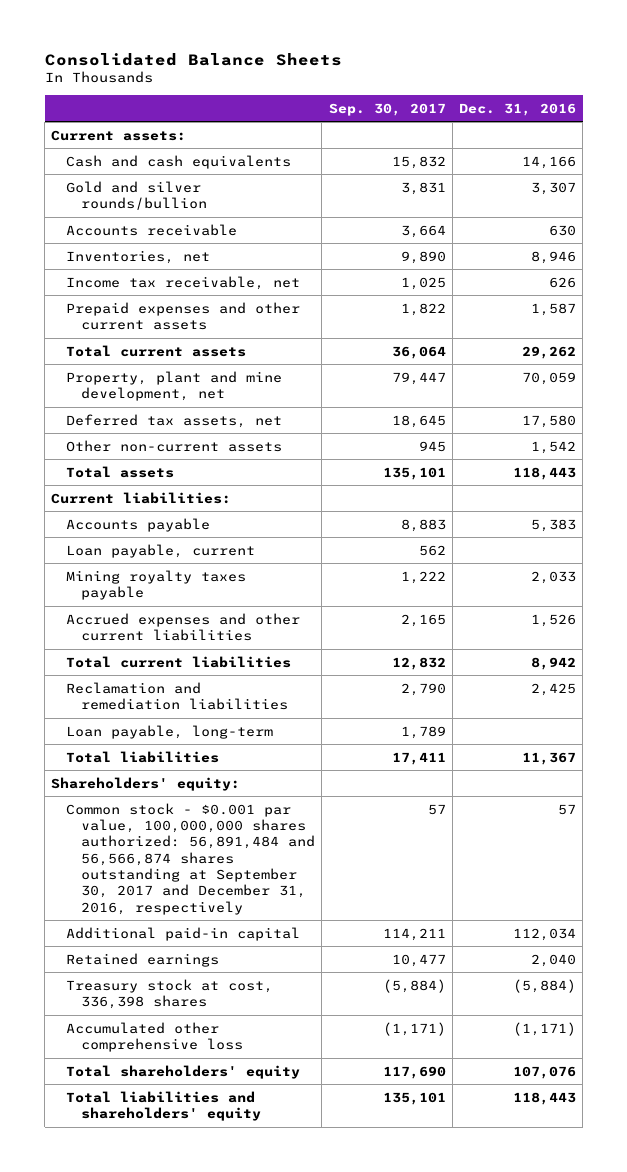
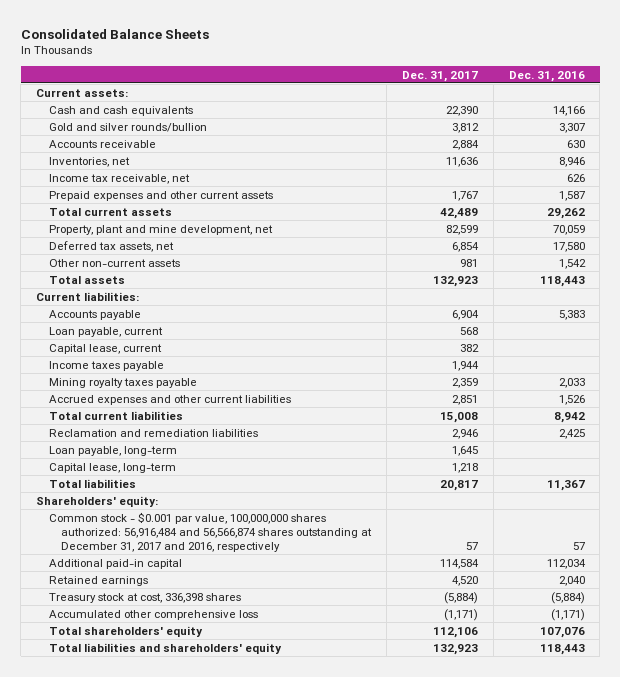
[328,102,446,116] Sep. 30, 2017 -> none
none -> [402,70,479,82] Dec. 31, 2017
none -> [48,343,162,354] Capital lease, current
none -> [48,360,164,371] Income taxes payable
none -> [48,462,176,473] Capital lease, long-term
[66,802,316,915] Common stock - $0.001 par value, 100,000,000 shares authorized: 56,891,484 and 56,566,874 shares outstanding at September 30, 2017 and December 31, 2016, respectively -> [48,511,373,552] Common stock - $0.001 par value, 100,000,000 shares authorized: 56,916,484 and 56,566,874 shares outstanding at December 31, 2017 and 2016, respectively

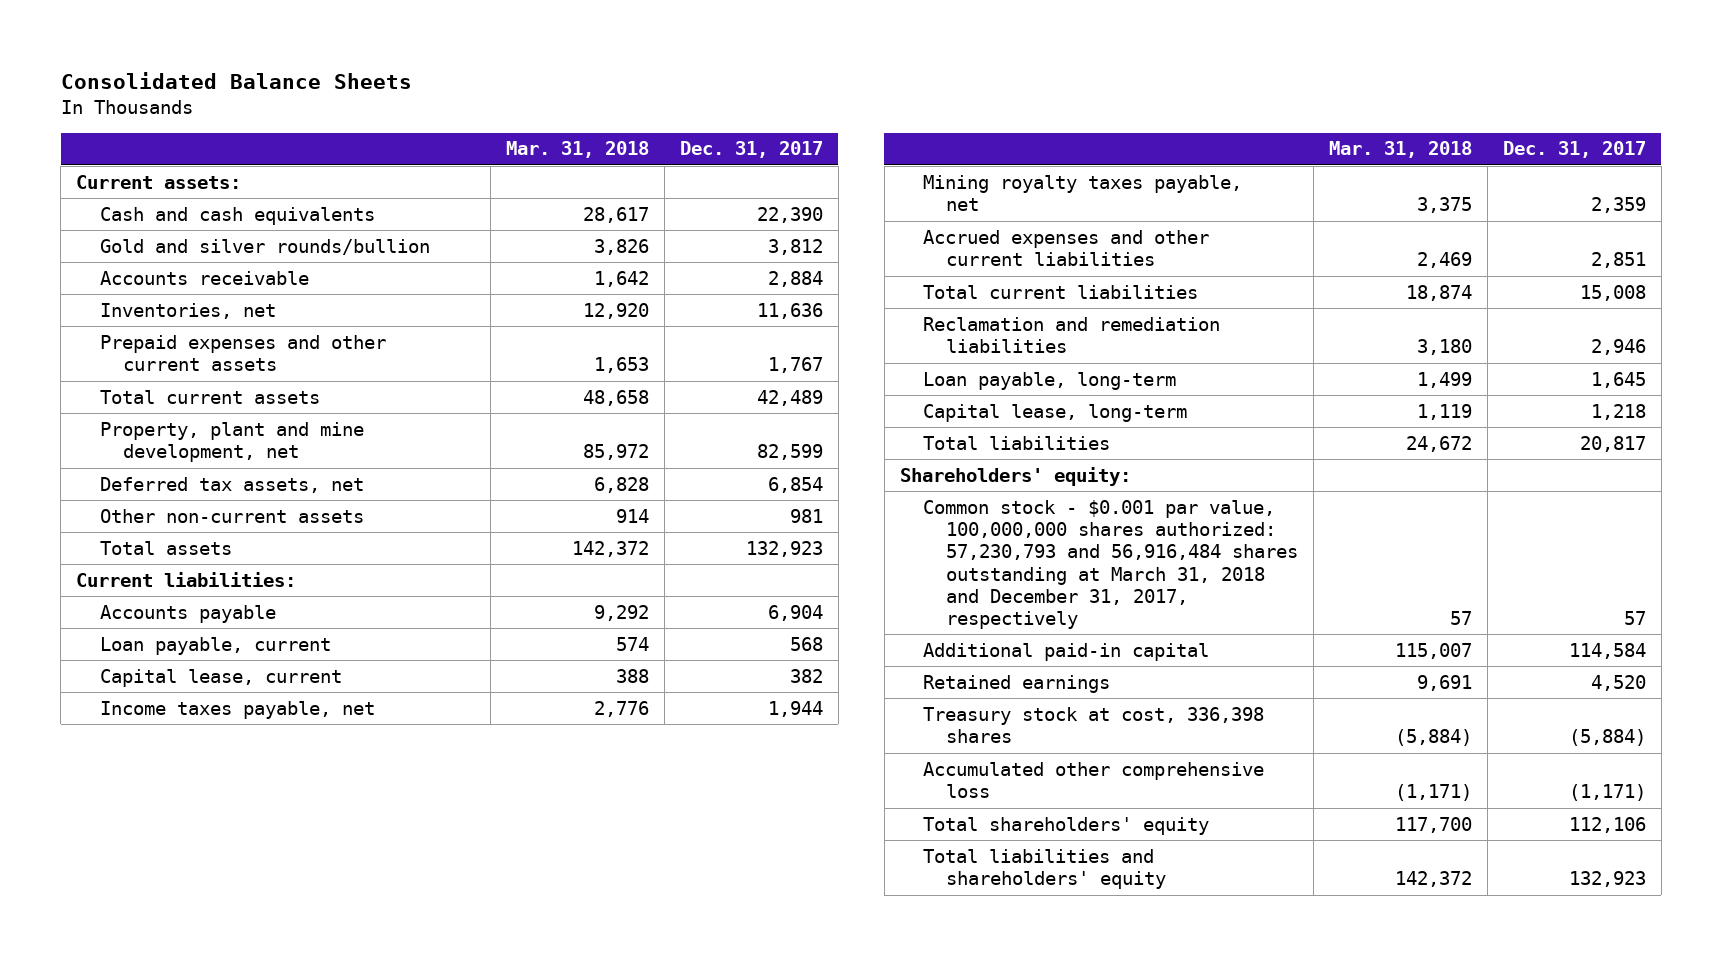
[508,70,585,82] Dec. 31, 2016 -> none
none -> [505,141,649,159] Mar. 31, 2018
[48,173,190,184] Income tax receivable, net -> none
[48,360,164,371] Income taxes payable -> [99,700,375,719] Income taxes payable, net
[48,377,197,388] Mining royalty taxes payable -> [922,174,1242,212] Mining royalty taxes payable, net
[48,511,373,552] Common stock - $0.001 par value, 100,000,000 shares authorized: 56,916,484 and 56,566,874 shares outstanding at December 31, 2017 and 2016, respectively -> [922,499,1299,629] Common stock - $0.001 par value, 100,000,000 shares authorized: 57,230,793 and 56,916,484 shares outstanding at March 31, 2018 and December 31, 2017, respectively

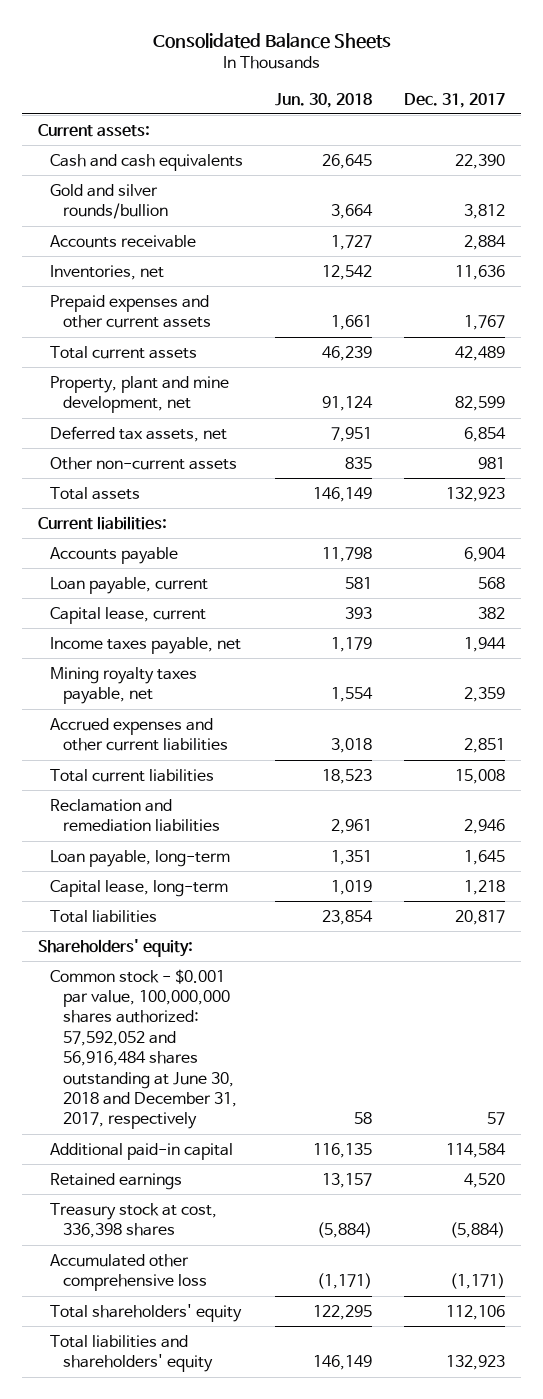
[505,141,649,159] Mar. 31, 2018 -> none
none -> [275,92,373,108] Jun. 30, 2018
[922,499,1299,629] Common stock - $0.001 par value, 100,000,000 shares authorized: 57,230,793 and 56,916,484 shares outstanding at March 31, 2018 and December 31, 2017, respectively -> [50,968,237,1130] Common stock - $0.001 par value, 100,000,000 shares authorized: 57,592,052 and 56,916,484 shares outstanding at June 30, 2018 and December 31, 2017, respectively

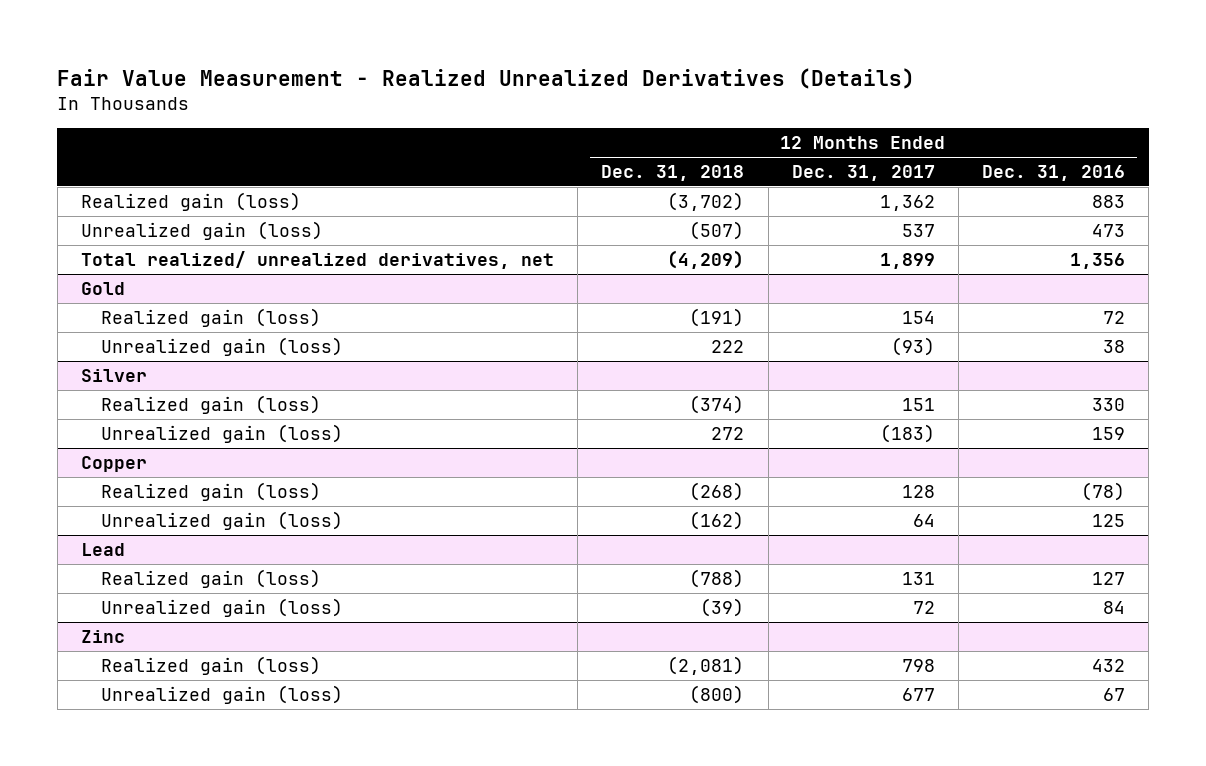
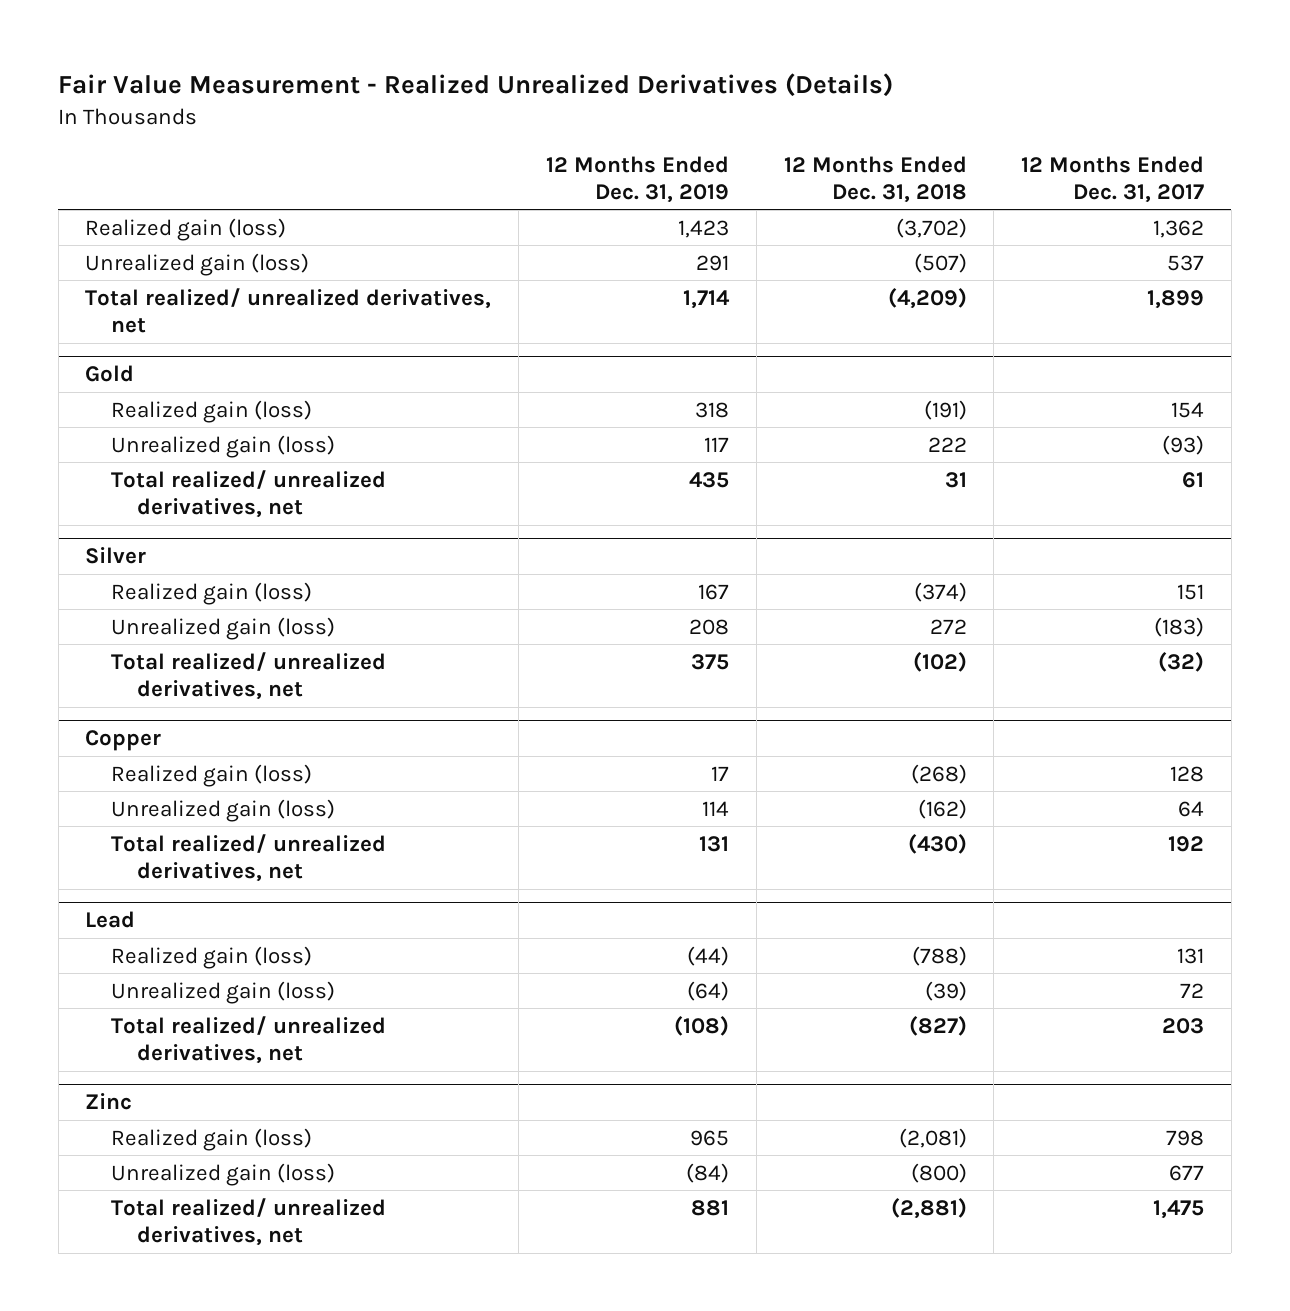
[982,165,1126,182] Dec. 31, 2016 -> none
none -> [546,155,730,203] 12 Months Ended Dec. 31, 2019
none -> [111,469,387,519] Total realized/ unrealized derivatives, net
none -> [111,651,387,701] Total realized/ unrealized derivatives, net
none -> [111,833,387,883] Total realized/ unrealized derivatives, net
none -> [111,1015,387,1065] Total realized/ unrealized derivatives, net
none -> [111,1197,387,1247] Total realized/ unrealized derivatives, net

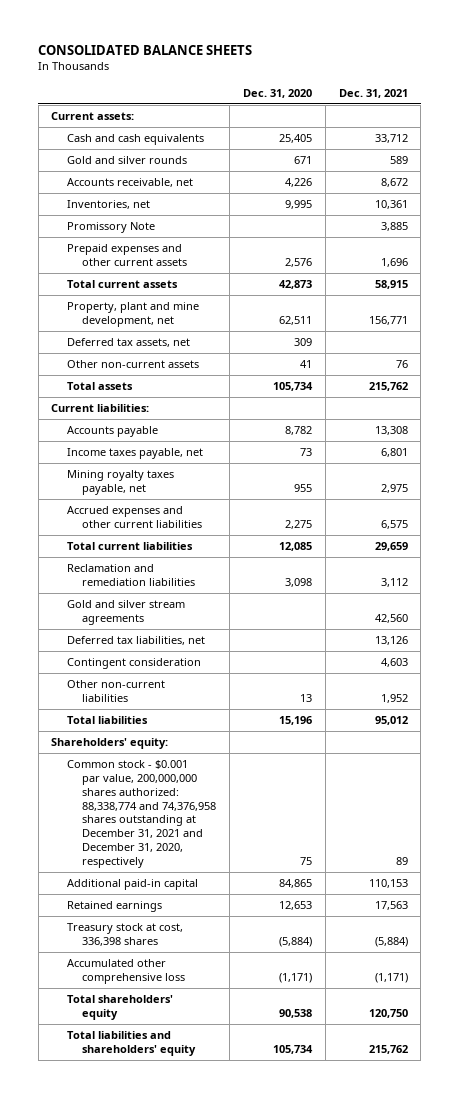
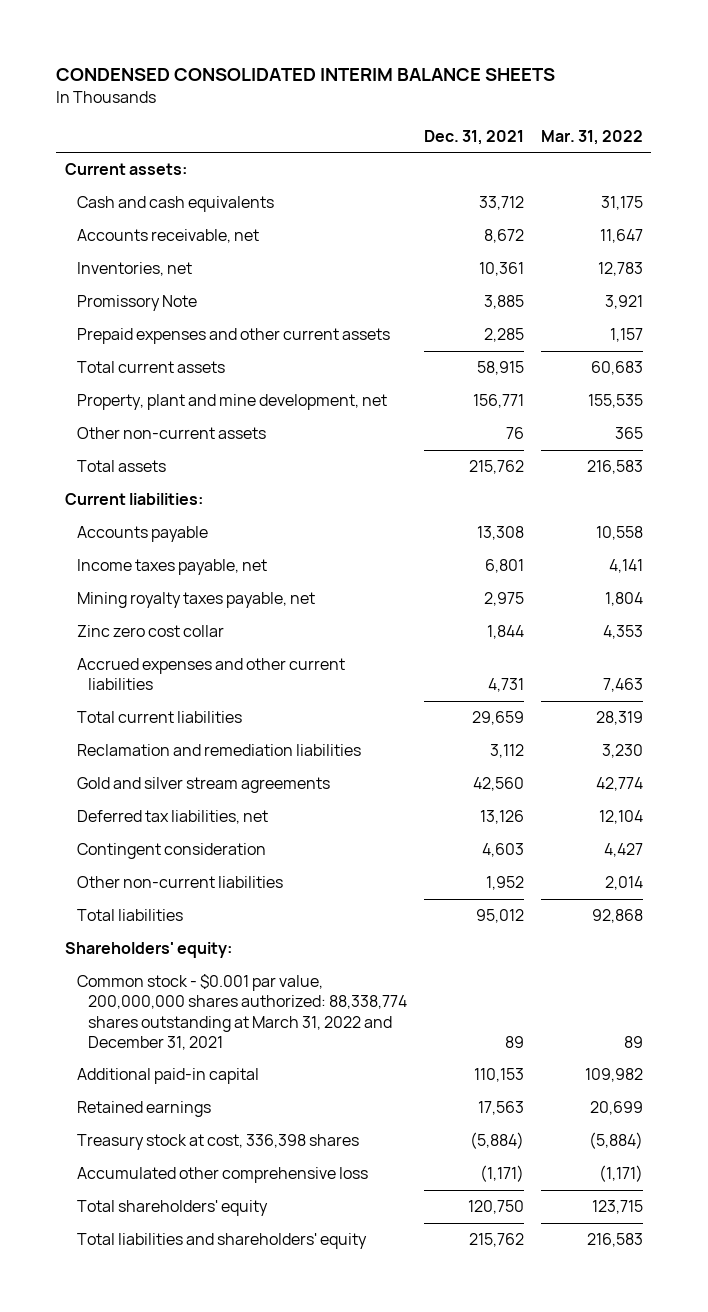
[38,45,253,56] CONSOLIDATED BALANCE SHEETS -> [56,68,556,82] CONDENSED CONSOLIDATED INTERIM BALANCE SHEETS
[242,88,312,98] Dec. 31, 2020 -> none
none -> [540,129,643,145] Mar. 31, 2022
[66,156,187,165] Gold and silver rounds -> none
[380,257,408,267] 1,696 -> [484,328,525,343] 2,285
[66,338,190,348] Deferred tax assets, net -> none
none -> [76,625,224,638] Zinc zero cost collar
[380,519,408,529] 6,575 -> [488,678,525,693] 4,731
[66,760,217,868] Common stock - $0.001 par value, 200,000,000 shares authorized: 88,338,774 and 74,376,958 shares outstanding at December 31, 2021 and December 31, 2020, respectively -> [76,974,408,1050] Common stock - $0.001 par value, 200,000,000 shares authorized: 88,338,774 shares outstanding at March 31, 2022 and December 31, 2021

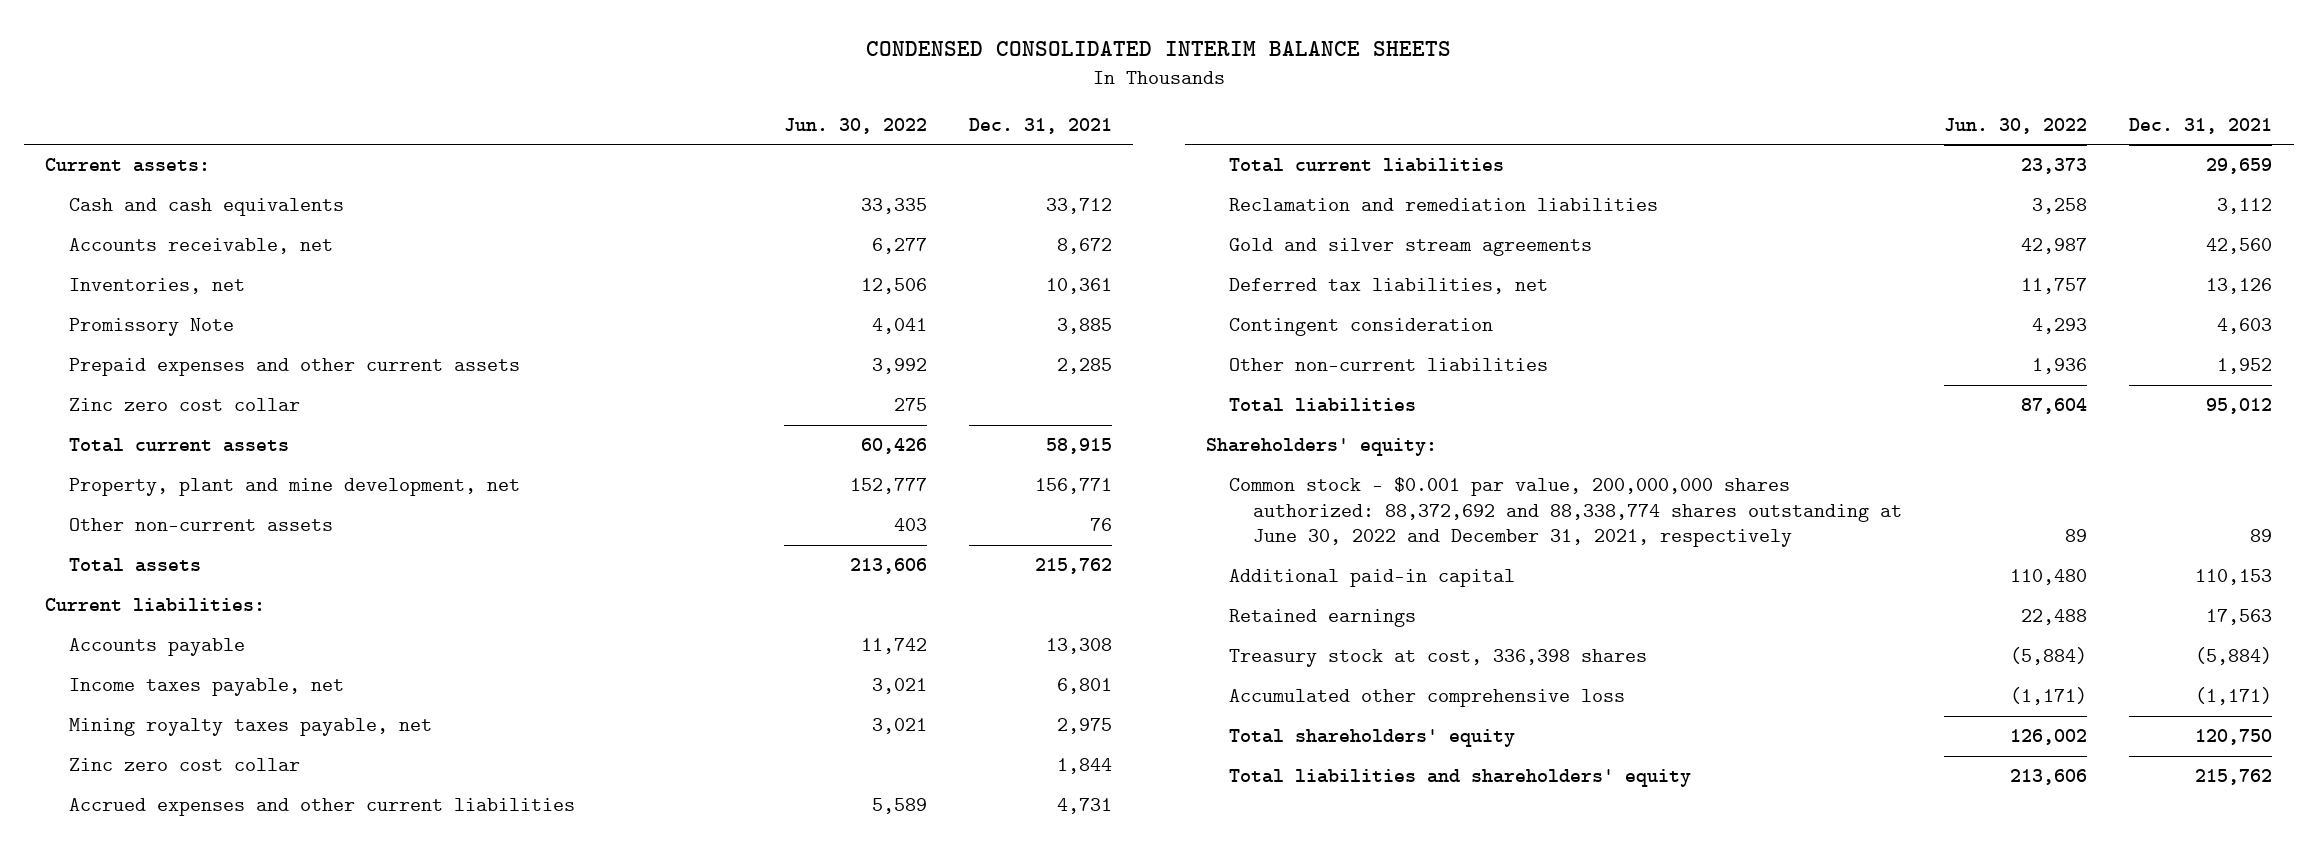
[540,129,643,145] Mar. 31, 2022 -> none
none -> [783,117,927,134] Jun. 30, 2022
none -> [68,398,300,412] Zinc zero cost collar
[76,974,408,1050] Common stock - $0.001 par value, 200,000,000 shares authorized: 88,338,774 shares outstanding at March 31, 2022 and December 31, 2021 -> [1229,477,1902,548] Common stock - $0.001 par value, 200,000,000 shares authorized: 88,372,692 and 88,338,774 shares outstanding at June 30, 2022 and December 31, 2021, respectively

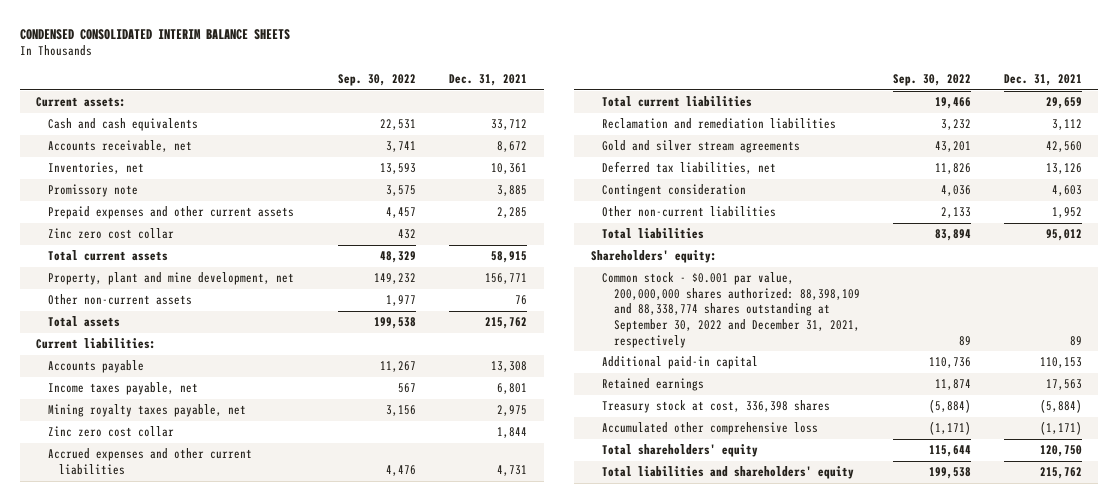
[783,117,927,134] Jun. 30, 2022 -> none
none -> [338,73,417,86] Sep. 30, 2022
[68,318,234,337] Promissory Note -> [47,184,138,198] Promissory note
[1229,477,1902,548] Common stock - $0.001 par value, 200,000,000 shares authorized: 88,372,692 and 88,338,774 shares outstanding at June 30, 2022 and December 31, 2021, respectively -> [602,272,860,348] Common stock - $0.001 par value, 200,000,000 shares authorized: 88,398,109 and 88,338,774 shares outstanding at September 30, 2022 and December 31, 2021, respectively

